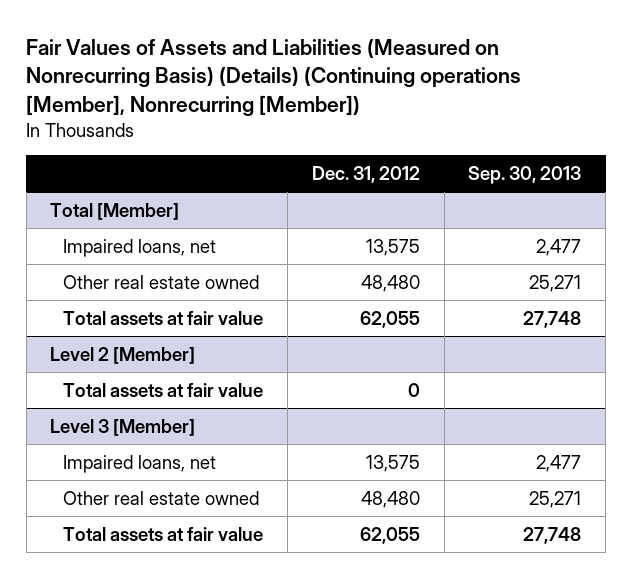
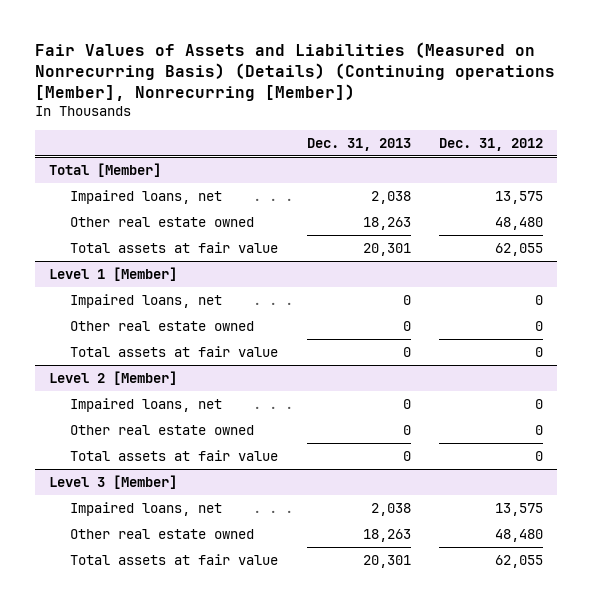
[468,165,582,184] Sep. 30, 2013 -> none
none -> [306,137,411,151] Dec. 31, 2013
none -> [48,266,177,281] Level 1 [Member]
none -> [70,293,223,308] Impaired loans, net
none -> [70,320,255,331] Other real estate owned
none -> [70,345,279,357] Total assets at fair value
none -> [70,397,223,412] Impaired loans, net
none -> [70,424,255,435] Other real estate owned

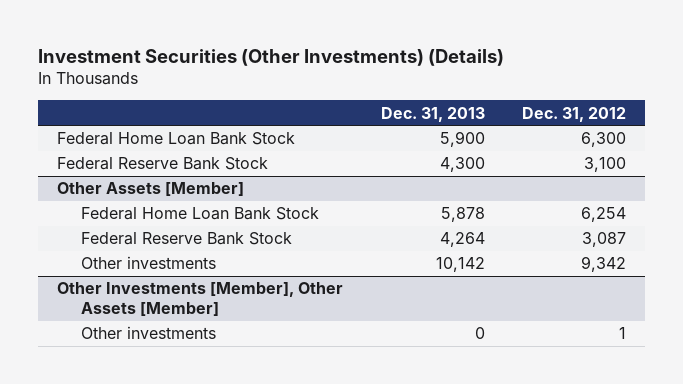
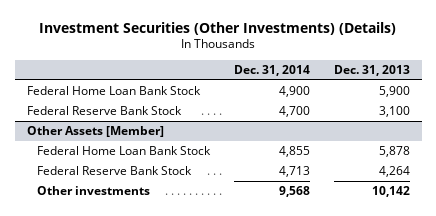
[522,106,627,122] Dec. 31, 2012 -> none
none -> [233,65,310,77] Dec. 31, 2014
[439,157,485,173] 4,300 -> [378,106,410,118] 3,100
[56,282,343,317] Other Investments [Member], Other Assets [Member] -> none
[80,326,216,340] Other investments -> none

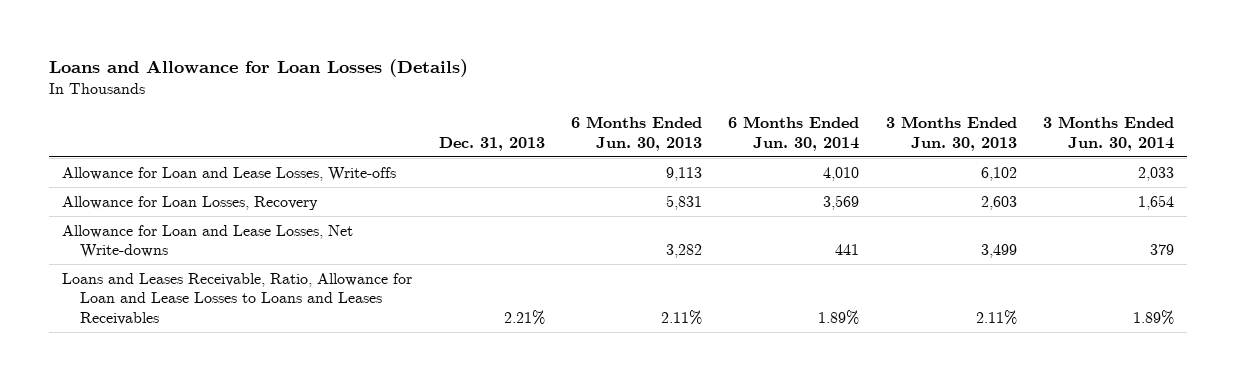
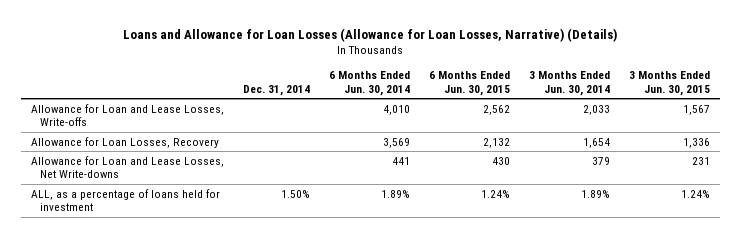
[49,59,469,78] Loans and Allowance for Loan Losses (Details) -> [123,27,618,42] Loans and Allowance for Loan Losses (Allowance for Loan Losses, Narrative) (Details)
[438,136,545,151] Dec. 31, 2013 -> none
[570,116,702,151] 6 Months Ended Jun. 30, 2013 -> none
[885,116,1017,151] 3 Months Ended Jun. 30, 2013 -> none
none -> [242,84,310,96] Dec. 31, 2014
none -> [428,71,510,96] 6 Months Ended Jun. 30, 2015
none -> [629,71,711,96] 3 Months Ended Jun. 30, 2015
[62,272,413,325] Loans and Leases Receivable, Ratio, Allowance for Loan and Lease Losses to Loans and Leases Receivables -> [30,188,220,212] ALL, as a percentage of loans held for investment

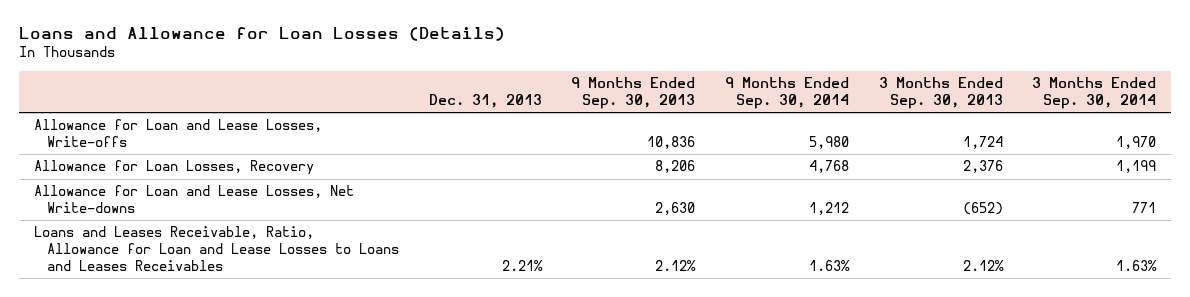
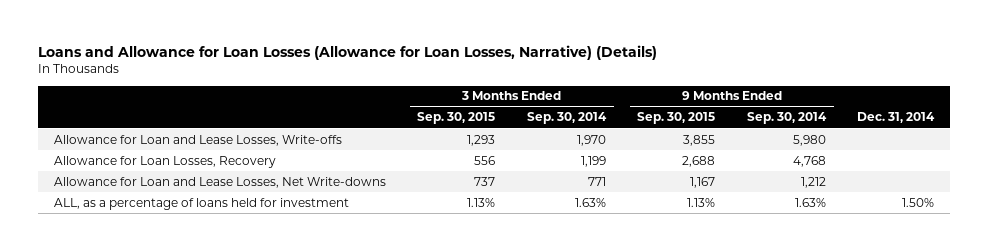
[18,27,505,42] Loans and Allowance for Loan Losses (Details) -> [38,45,658,61] Loans and Allowance for Loan Losses (Allowance for Loan Losses, Narrative) (Details)
[428,93,542,108] Dec. 31, 2013 -> none
[571,77,696,109] 9 Months Ended Sep. 30, 2013 -> none
[878,77,1003,109] 3 Months Ended Sep. 30, 2013 -> none
none -> [417,112,496,125] Sep. 30, 2015
none -> [637,112,716,125] Sep. 30, 2015
none -> [857,112,936,124] Dec. 31, 2014
[33,226,400,271] Loans and Leases Receivable, Ratio, Allowance for Loan and Lease Losses to Loans and Leases Receivables -> [53,197,349,210] ALL, as a percentage of loans held for investment

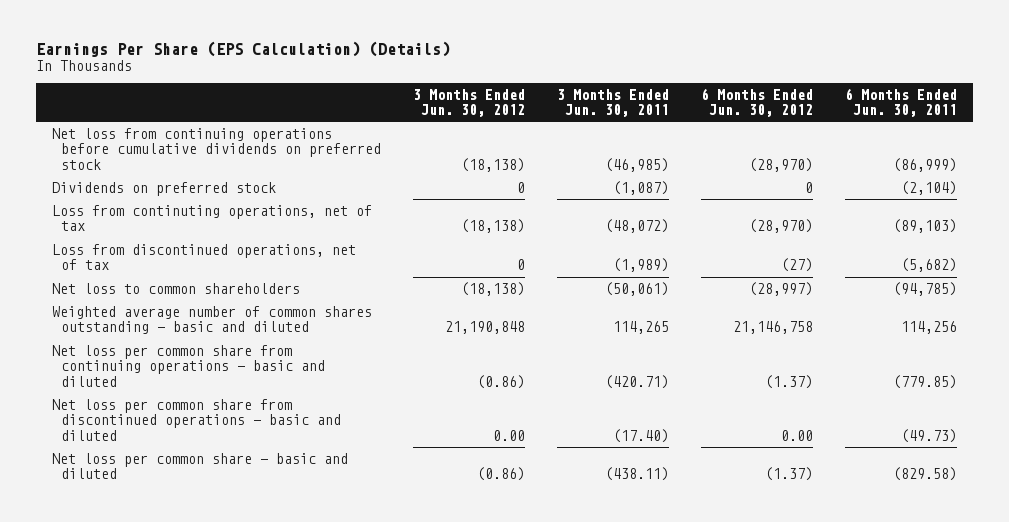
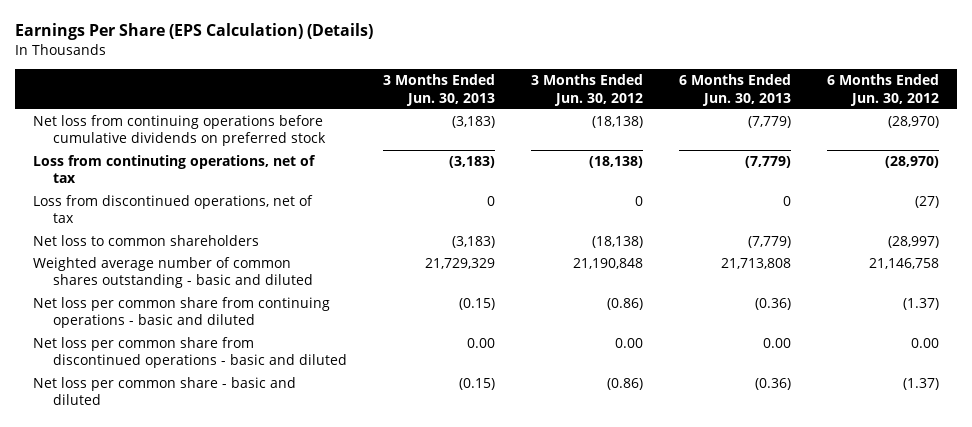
[556,88,669,118] 3 Months Ended Jun. 30, 2011 -> none
[844,87,957,118] 6 Months Ended Jun. 30, 2011 -> none
none -> [383,74,496,106] 3 Months Ended Jun. 30, 2013
none -> [679,74,792,106] 6 Months Ended Jun. 30, 2013
[52,182,277,197] Dividends on preferred stock -> none

